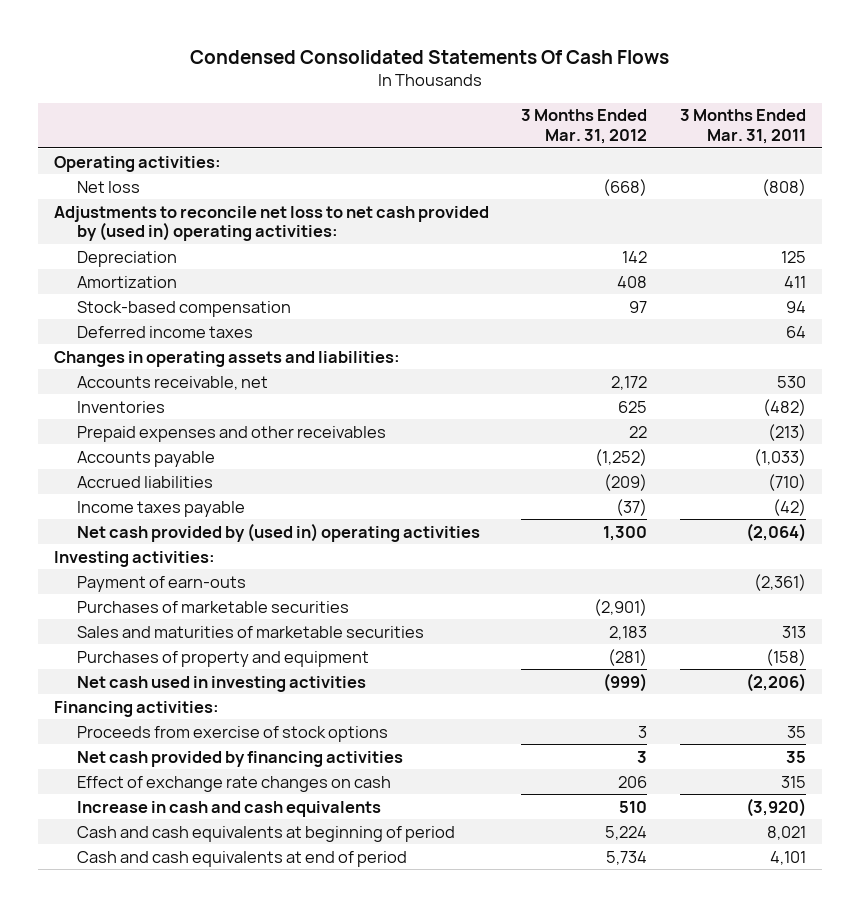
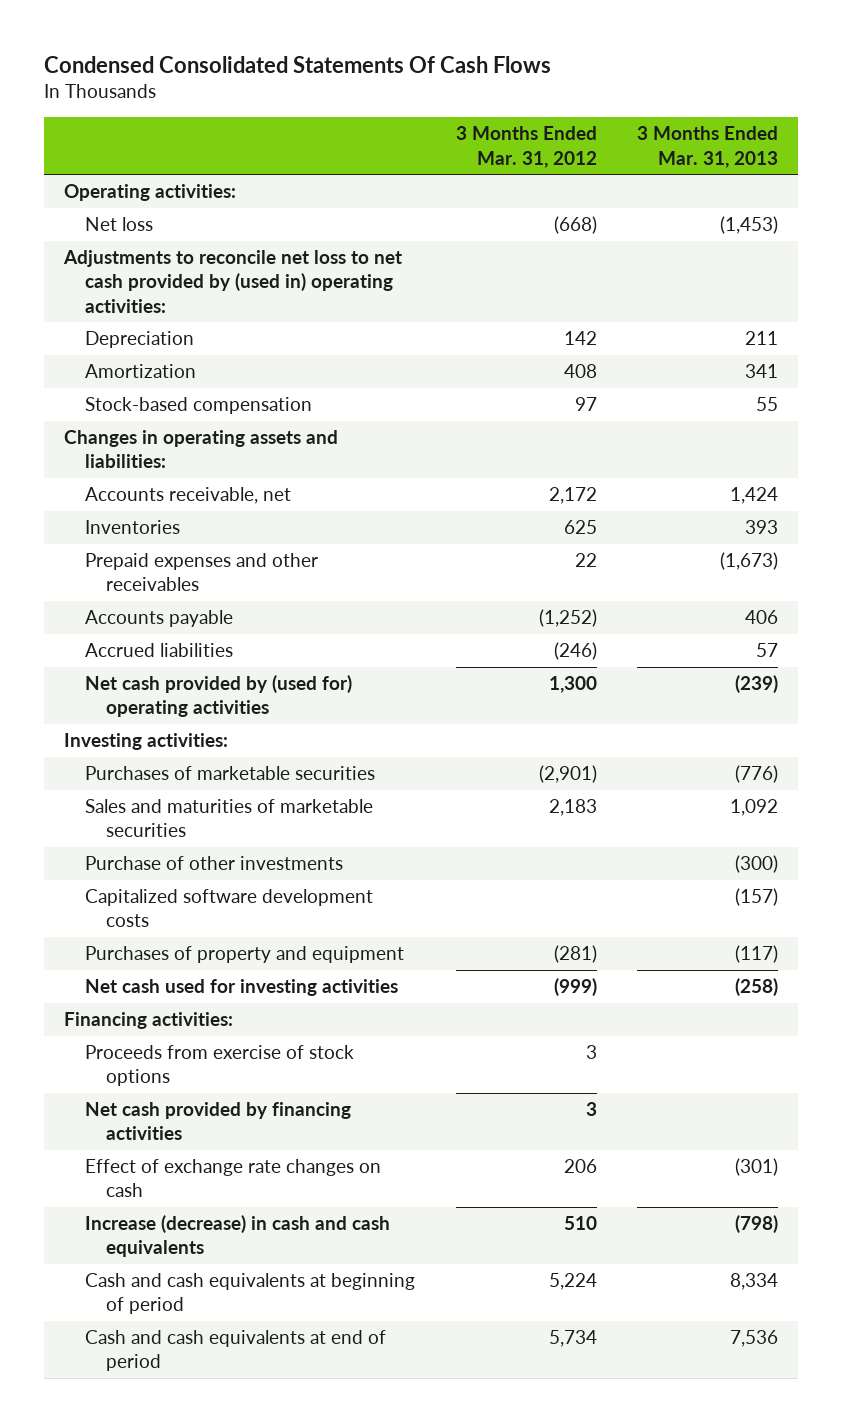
[679,109,806,145] 3 Months Ended Mar. 31, 2011 -> none
none -> [636,126,778,168] 3 Months Ended Mar. 31, 2013
[76,325,253,338] Deferred income taxes -> none
[76,500,245,517] Income taxes payable -> none
[604,473,648,491] (209) -> [553,642,597,661] (246)
[76,522,480,542] Net cash provided by (used in) operating activities -> [85,675,353,718] Net cash provided by (used for) operating activities
[76,575,246,592] Payment of earn-outs -> none
none -> [85,856,344,871] Purchase of other investments
none -> [85,889,374,928] Capitalized software development costs
[76,675,366,692] Net cash used in investing activities -> [85,979,399,997] Net cash used for investing activities
[76,800,381,817] Increase in cash and cash equivalents -> [85,1215,391,1258] Increase (decrease) in cash and cash equivalents

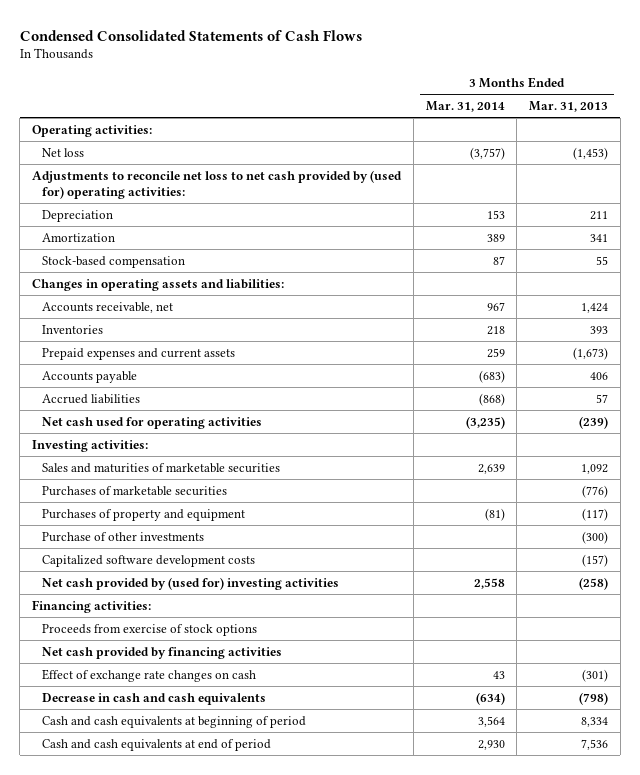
[44,56,552,74] Condensed Consolidated Statements Of Cash Flows -> [19,29,362,41] Condensed Consolidated Statements of Cash Flows
[455,126,597,168] 3 Months Ended Mar. 31, 2012 -> none
none -> [425,101,505,113] Mar. 31, 2014
[63,250,403,313] Adjustments to reconcile net loss to net cash provided by (used in) operating activities: -> [32,169,403,199] Adjustments to reconcile net loss to net cash provided by (used for) operating activities:
[85,553,319,592] Prepaid expenses and other receivables -> [41,347,235,360] Prepaid expenses and current assets
[85,675,353,718] Net cash provided by (used for) operating activities -> [41,416,262,429] Net cash used for operating activities
[85,766,376,781] Purchases of marketable securities -> [41,485,227,496] Purchases of marketable securities
[85,946,405,964] Purchases of property and equipment -> [41,508,245,521] Purchases of property and equipment
[85,979,399,997] Net cash used for investing activities -> [41,576,339,590] Net cash provided by (used for) investing activities
[85,1215,391,1258] Increase (decrease) in cash and cash equivalents -> [41,692,266,705] Decrease in cash and cash equivalents

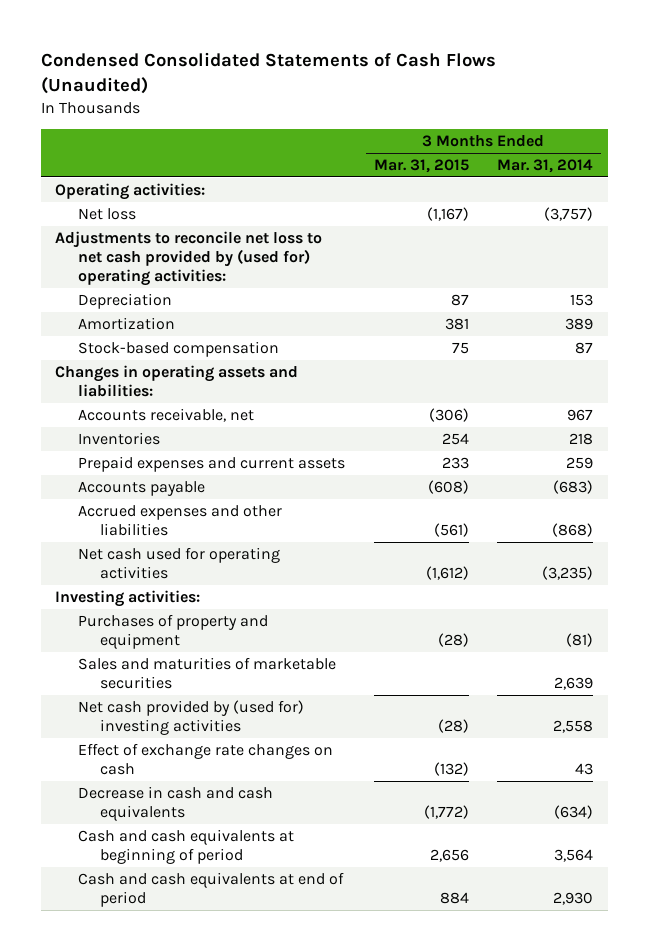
[19,29,362,41] Condensed Consolidated Statements of Cash Flows -> [40,52,496,95] Condensed Consolidated Statements of Cash Flows (Unaudited)
[529,101,609,113] Mar. 31, 2013 -> none
none -> [373,159,469,174] Mar. 31, 2015
[41,393,140,404] Accrued liabilities -> [77,504,282,537] Accrued expenses and other liabilities
[41,485,227,496] Purchases of marketable securities -> none
[41,531,204,542] Purchase of other investments -> none
[41,554,255,567] Capitalized software development costs -> none
[41,462,280,473] Sales and maturities of marketable securities -> [77,656,336,690] Sales and maturities of marketable securities
[32,599,152,613] Financing activities: -> none
[41,623,257,636] Proceeds from exercise of stock options -> none
[41,646,282,659] Net cash provided by financing activities -> none

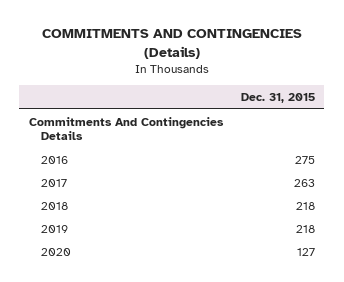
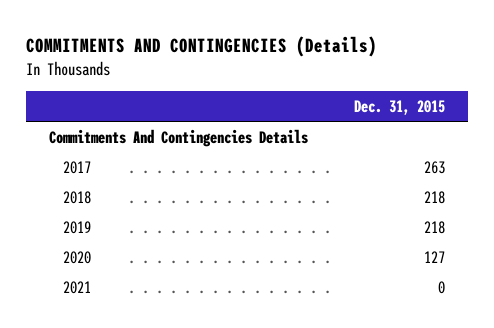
[41,155,69,164] 2016 -> none
none -> [62,280,91,294] 2021

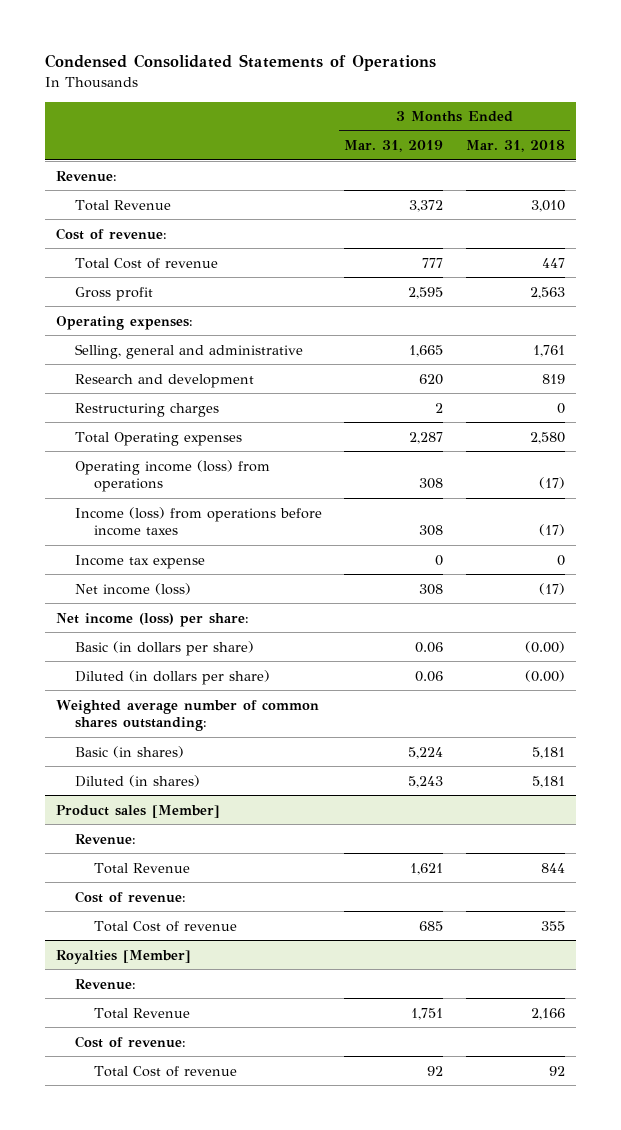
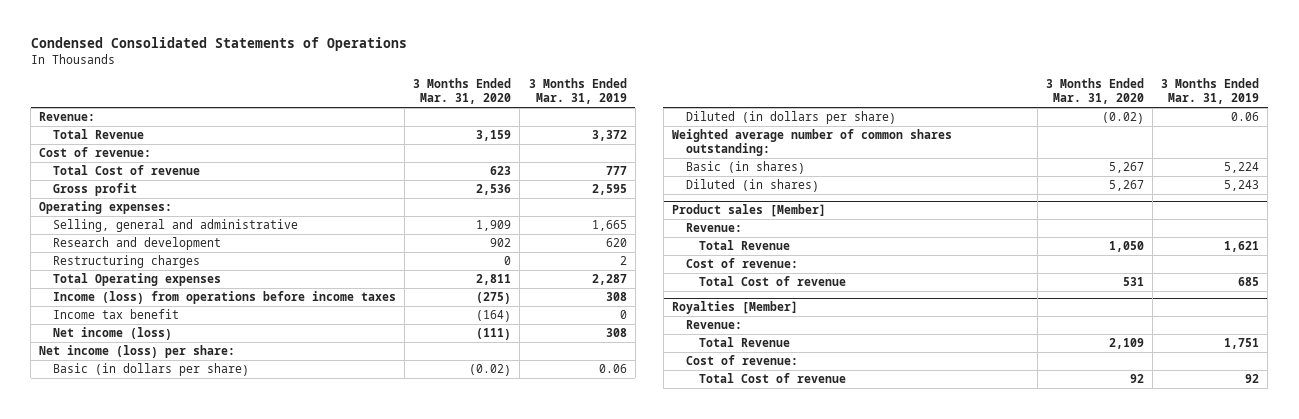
[465,140,565,153] Mar. 31, 2018 -> none
none -> [413,77,512,105] 3 Months Ended Mar. 31, 2020
[75,459,271,493] Operating income (loss) from operations -> none
[75,554,206,569] Income tax expense -> [53,309,180,320] Income tax benefit

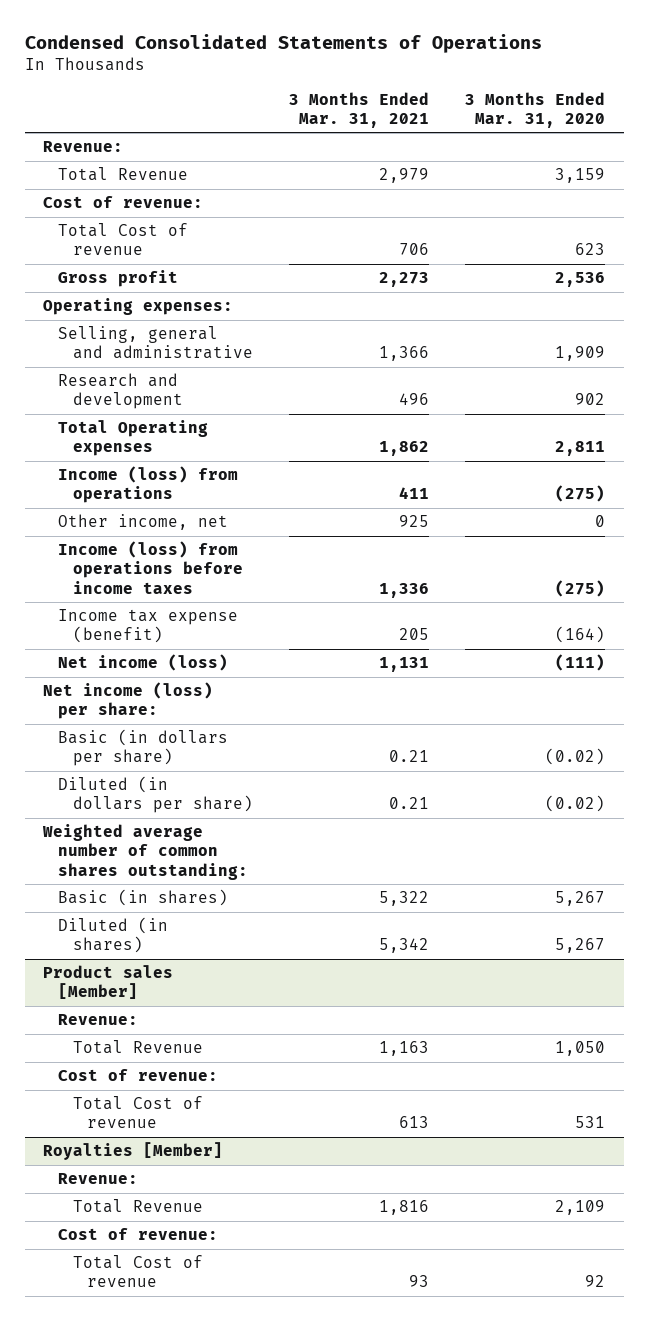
[528,77,627,105] 3 Months Ended Mar. 31, 2019 -> none
none -> [288,91,429,128] 3 Months Ended Mar. 31, 2021
[53,255,201,269] Restructuring charges -> none
none -> [57,466,238,504] Income (loss) from operations
none -> [57,514,228,531] Other income, net
[53,309,180,320] Income tax benefit -> [57,609,238,644] Income tax expense (benefit)

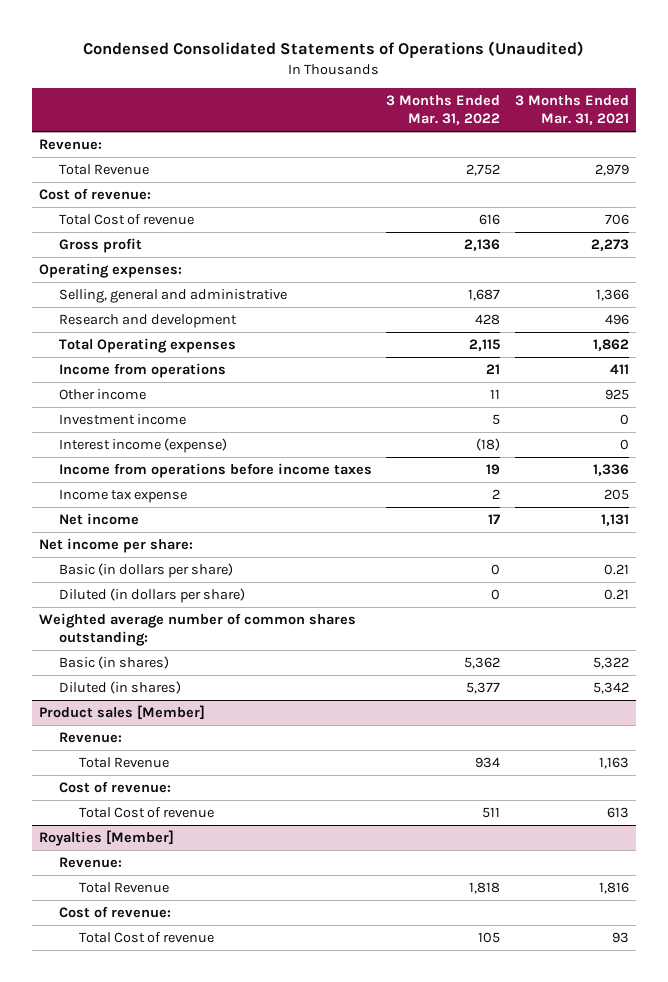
[24,33,542,53] Condensed Consolidated Statements of Operations -> [83,41,585,59] Condensed Consolidated Statements of Operations (Unaudited)
[465,91,606,128] 3 Months Ended Mar. 31, 2020 -> none
none -> [386,94,501,126] 3 Months Ended Mar. 31, 2022
[57,466,238,504] Income (loss) from operations -> [59,362,227,378] Income from operations
[57,514,228,531] Other income, net -> [59,388,147,400] Other income
none -> [59,413,187,425] Investment income
none -> [59,437,228,453] Interest income (expense)
[57,541,243,594] Income (loss) from operations before income taxes -> [59,462,373,478] Income from operations before income taxes
[57,609,238,644] Income tax expense (benefit) -> [59,488,188,503] Income tax expense
[57,654,228,672] Net income (loss) -> [59,512,140,525] Net income
[42,682,213,720] Net income (loss) per share: -> [39,537,194,553] Net income per share:

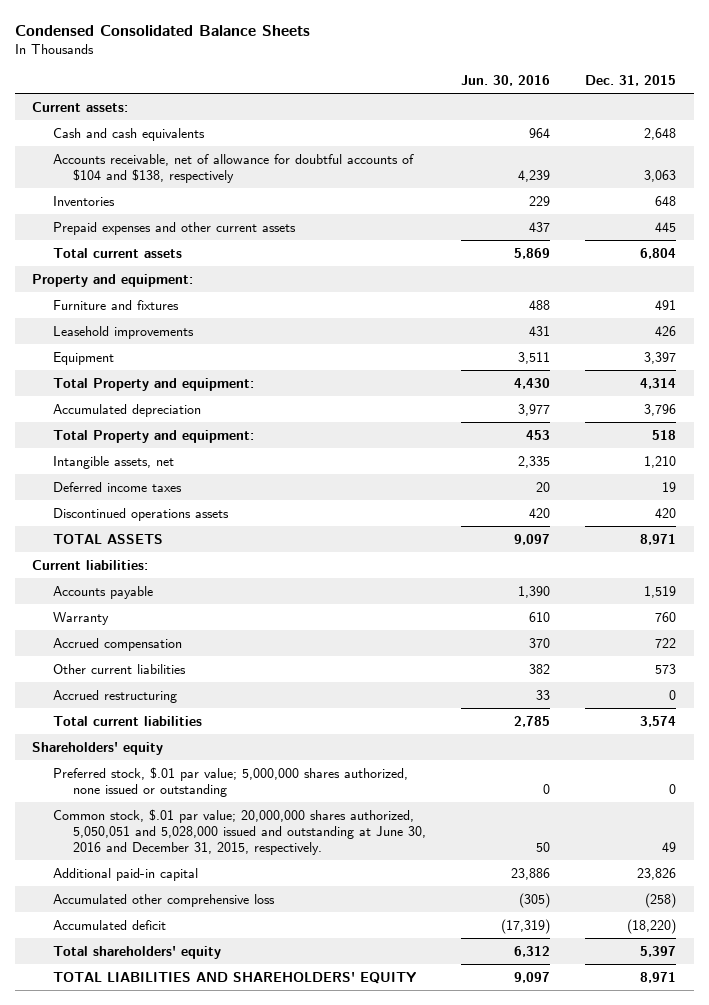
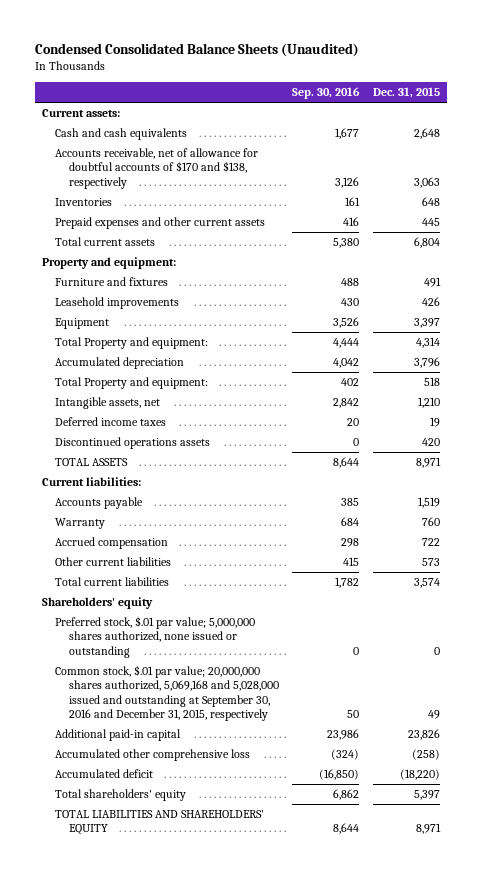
[14,24,310,36] Condensed Consolidated Balance Sheets -> [34,42,359,57] Condensed Consolidated Balance Sheets (Unaudited)
[461,75,551,87] Jun. 30, 2016 -> none
none -> [292,87,361,100] Sep. 30, 2016
[52,153,414,183] Accounts receivable, net of allowance for doubtful accounts of $104 and $138, respectively -> [55,148,259,189] Accounts receivable, net of allowance for doubtful accounts of $170 and $138, respectively
[52,689,177,703] Accrued restructuring -> none
[52,808,427,855] Common stock, $.01 par value; 20,000,000 shares authorized, 5,050,051 and 5,028,000 issued and outstanding at June 30, 2016 and December 31, 2015, respectively. -> [55,665,279,722] Common stock, $.01 par value; 20,000,000 shares authorized, 5,069,168 and 5,028,000 issued and outstanding at September 30, 2016 and December 31, 2015, respectively

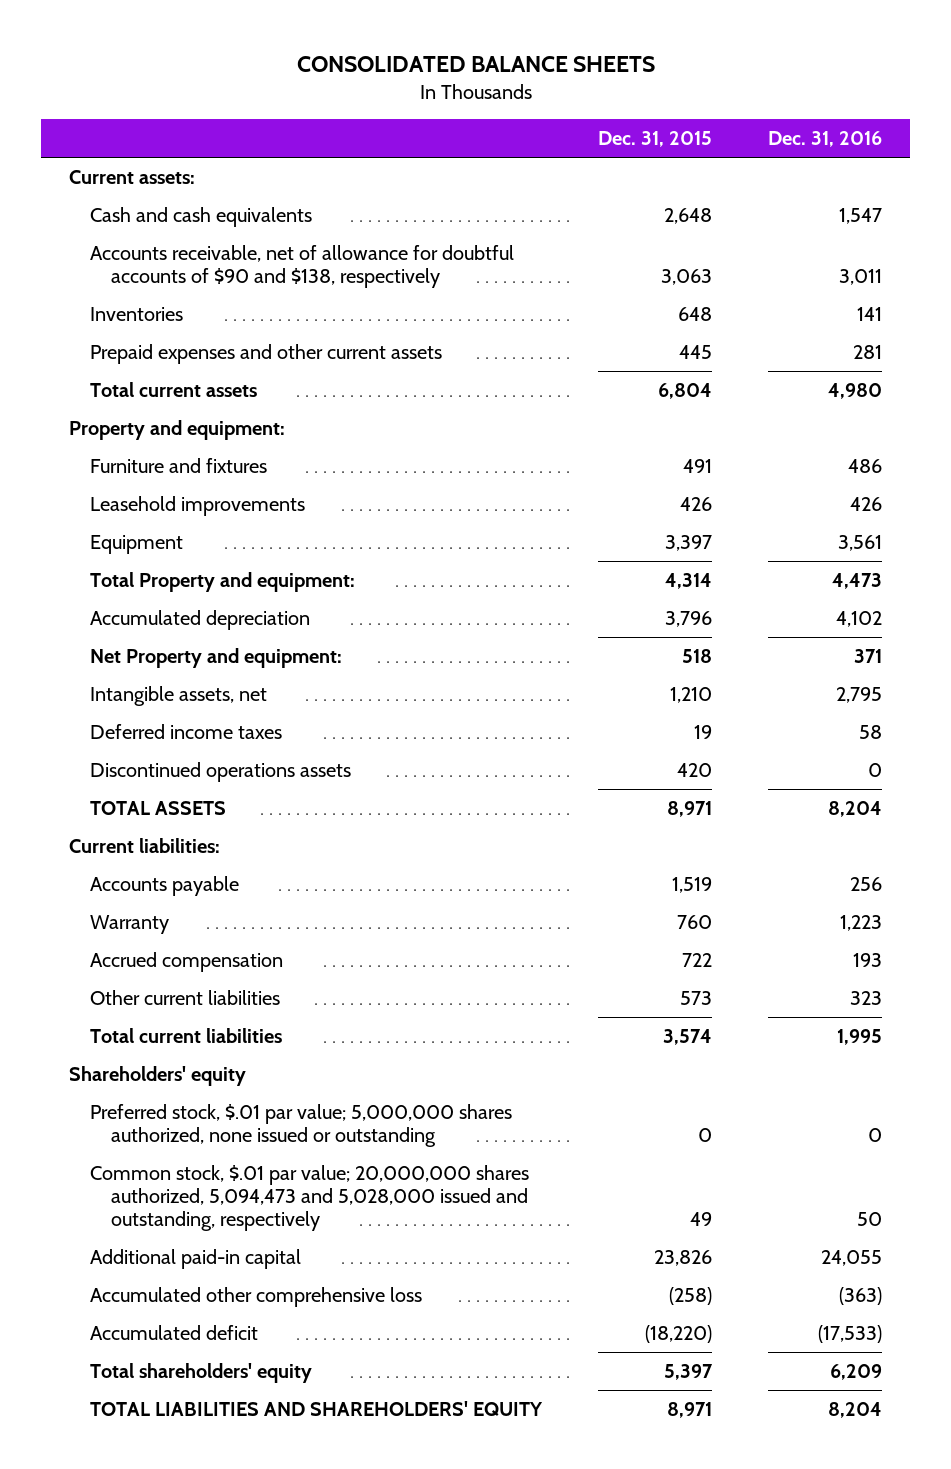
[34,42,359,57] Condensed Consolidated Balance Sheets (Unaudited) -> [296,56,655,73] CONSOLIDATED BALANCE SHEETS
[292,87,361,100] Sep. 30, 2016 -> none
none -> [768,131,883,148] Dec. 31, 2016
[55,148,259,189] Accounts receivable, net of allowance for doubtful accounts of $170 and $138, respectively -> [90,245,515,289] Accounts receivable, net of allowance for doubtful accounts of $90 and $138, respectively
[55,377,209,390] Total Property and equipment: -> [90,648,343,669] Net Property and equipment:
[55,665,279,722] Common stock, $.01 par value; 20,000,000 shares authorized, 5,069,168 and 5,028,000 issued and outstanding at September 30, 2016 and December 31, 2015, respectively -> [90,1165,530,1231] Common stock, $.01 par value; 20,000,000 shares authorized, 5,094,473 and 5,028,000 issued and outstanding, respectively

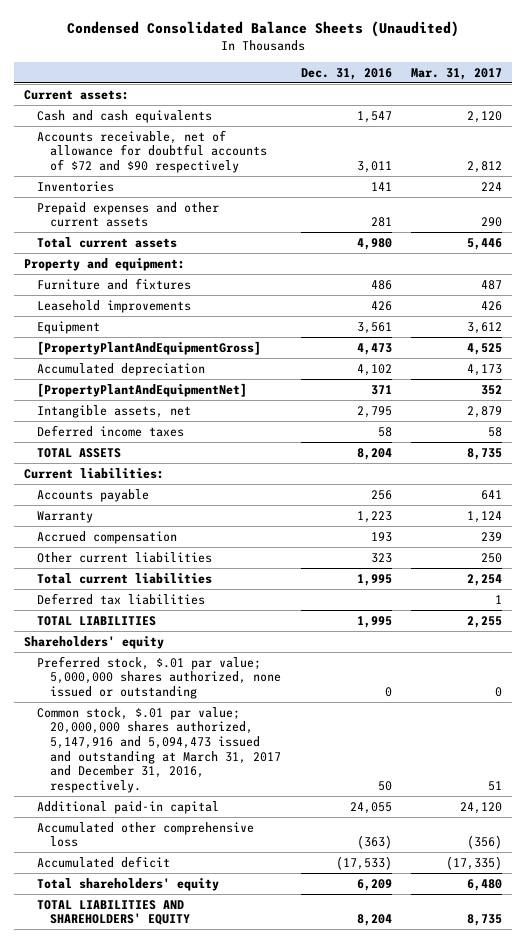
[296,56,655,73] CONSOLIDATED BALANCE SHEETS -> [67,21,460,38] Condensed Consolidated Balance Sheets (Unaudited)
[598,131,713,148] Dec. 31, 2015 -> none
none -> [411,67,503,80] Mar. 31, 2017
[90,245,515,289] Accounts receivable, net of allowance for doubtful accounts of $90 and $138, respectively -> [37,129,267,173] Accounts receivable, net of allowance for doubtful accounts of $72 and $90 respectively
[90,572,356,593] Total Property and equipment: -> [37,340,262,355] [PropertyPlantAndEquipmentGross]
[90,648,343,669] Net Property and equipment: -> [37,382,248,397] [PropertyPlantAndEquipmentNet]
[90,762,352,783] Discontinued operations assets -> none
none -> [37,592,206,605] Deferred tax liabilities
none -> [37,615,157,626] TOTAL LIABILITIES
[90,1165,530,1231] Common stock, $.01 par value; 20,000,000 shares authorized, 5,094,473 and 5,028,000 issued and outstanding, respectively -> [37,706,281,793] Common stock, $.01 par value; 20,000,000 shares authorized, 5,147,916 and 5,094,473 issued and outstanding at March 31, 2017 and December 31, 2016, respectively.

